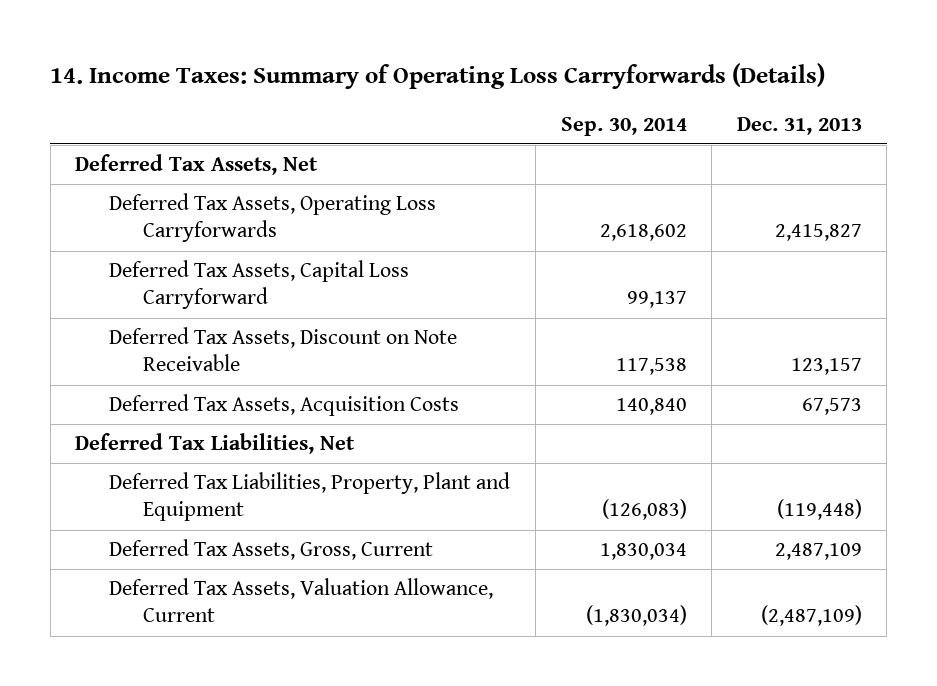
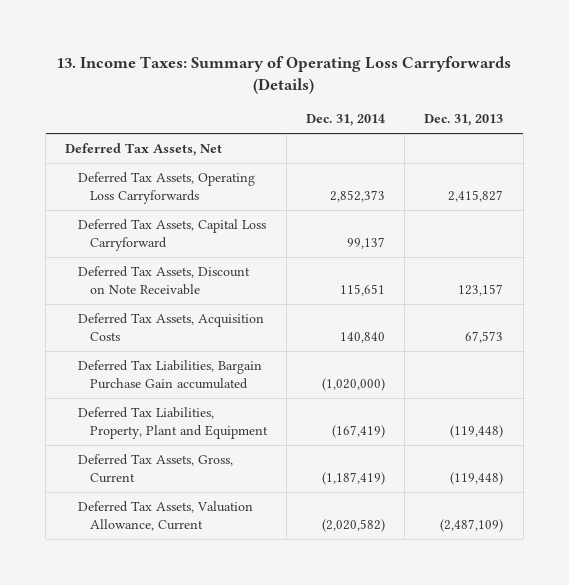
[50,63,826,90] 14. Income Taxes: Summary of Operating Loss Carryforwards (Details) -> [56,55,512,94] 13. Income Taxes: Summary of Operating Loss Carryforwards (Details)
[560,116,687,136] Sep. 30, 2014 -> none
none -> [306,114,386,127] Dec. 31, 2014
[75,433,356,455] Deferred Tax Liabilities, Net -> none
none -> [77,360,262,390] Deferred Tax Liabilities, Bargain Purchase Gain accumulated
[774,543,862,561] 2,487,109 -> [450,472,504,486] (119,448)

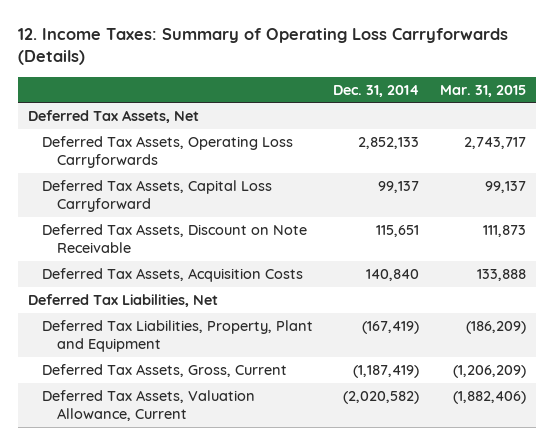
[56,55,512,94] 13. Income Taxes: Summary of Operating Loss Carryforwards (Details) -> [17,28,508,66] 12. Income Taxes: Summary of Operating Loss Carryforwards (Details)
[424,114,504,127] Dec. 31, 2013 -> none
none -> [439,84,526,97] Mar. 31, 2015
[330,190,386,203] 2,852,373 -> [358,136,420,149] 2,852,133
[77,360,262,390] Deferred Tax Liabilities, Bargain Purchase Gain accumulated -> none
none -> [27,293,218,307] Deferred Tax Liabilities, Net

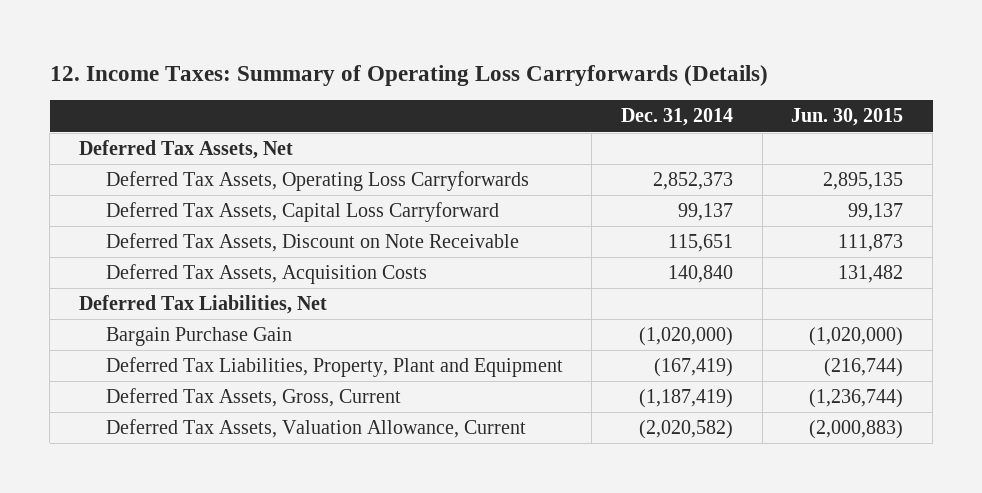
[439,84,526,97] Mar. 31, 2015 -> none
none -> [791,108,904,127] Jun. 30, 2015
[358,136,420,149] 2,852,133 -> [653,172,734,191] 2,852,373
none -> [105,327,292,347] Bargain Purchase Gain

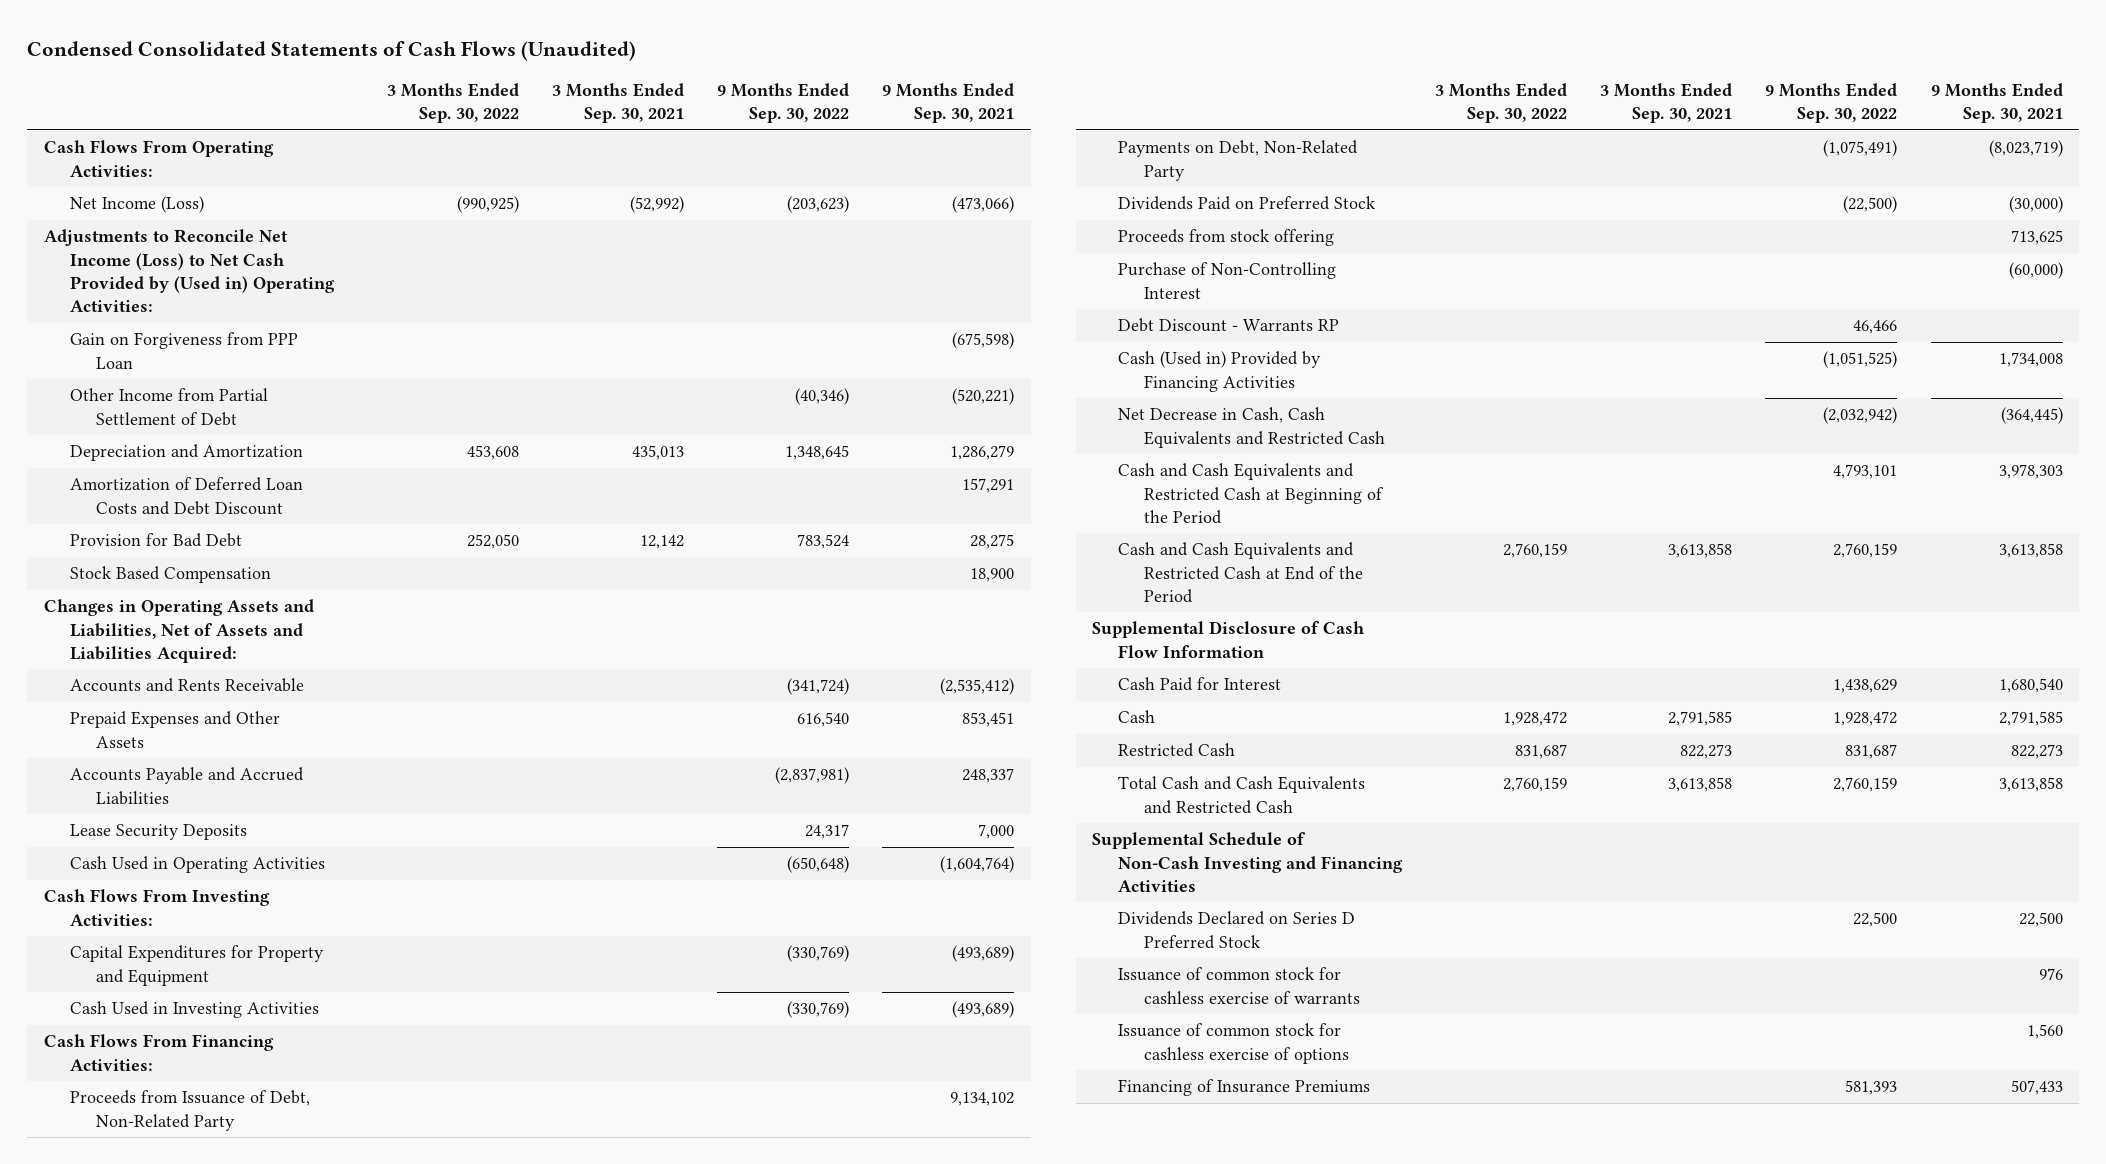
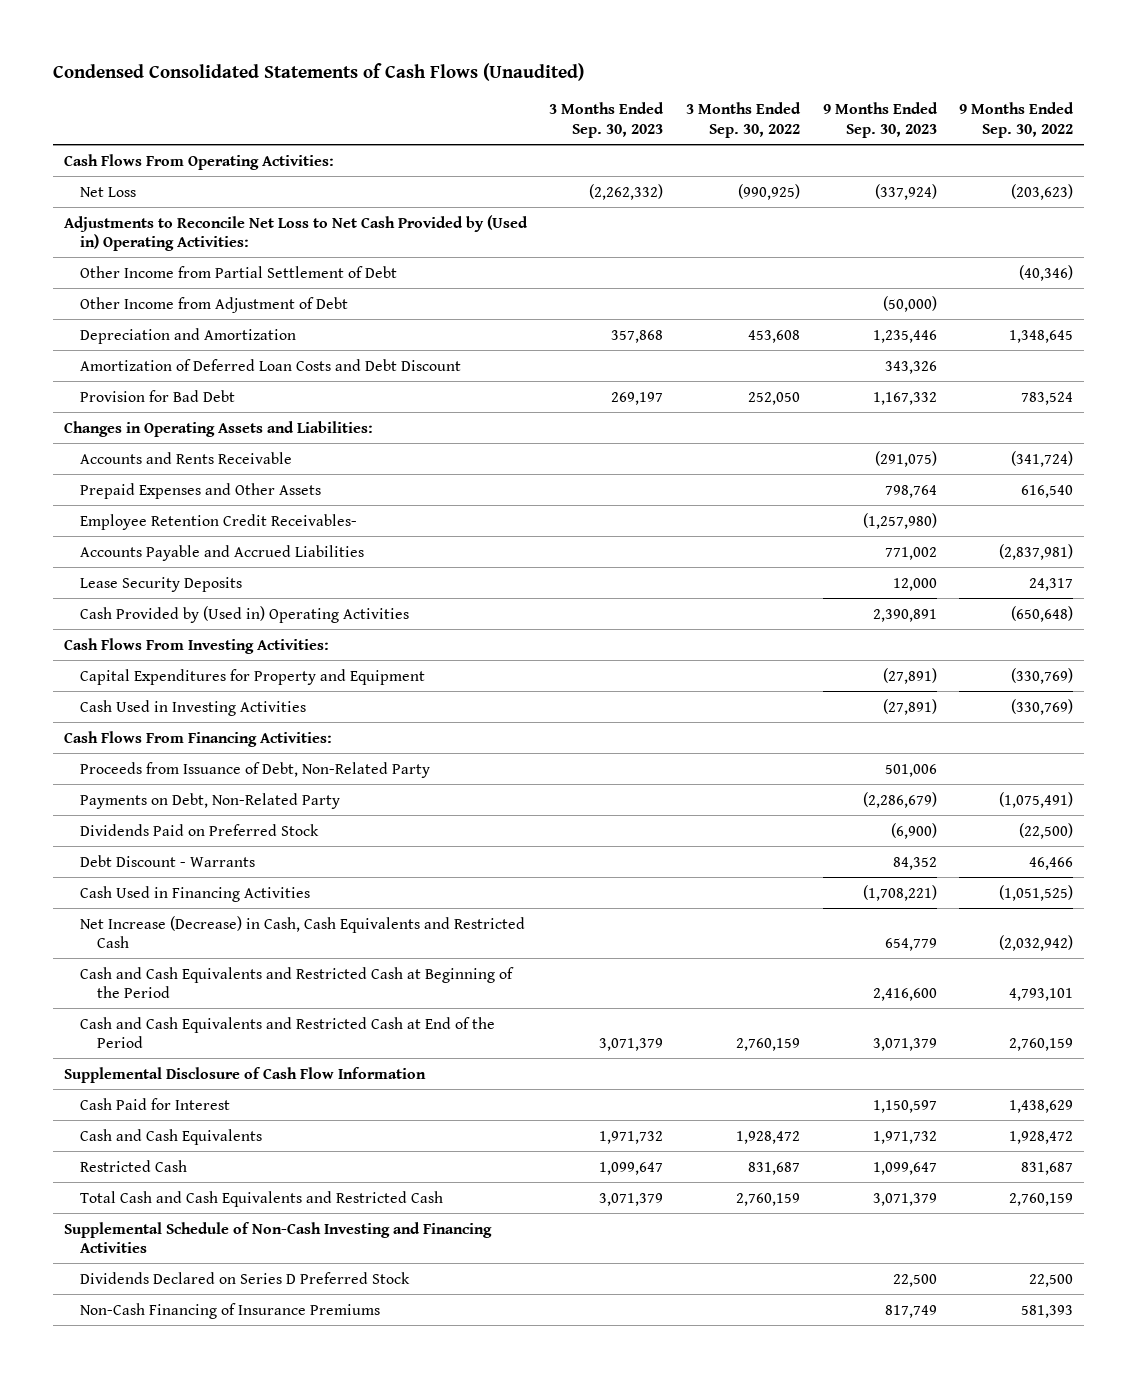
[551,82,684,124] 3 Months Ended Sep. 30, 2021 -> none
[882,82,1015,124] 9 Months Ended Sep. 30, 2021 -> none
none -> [549,102,665,138] 3 Months Ended Sep. 30, 2023
none -> [822,102,938,138] 9 Months Ended Sep. 30, 2023
[69,332,298,369] Gain on Forgiveness from PPP Loan -> none
[69,196,204,214] Net Income (Loss) -> [80,186,137,197] Net Loss
[43,229,335,313] Adjustments to Reconcile Net Income (Loss) to Net Cash Provided by (Used in) Operating Activities: -> [63,214,528,251] Adjustments to Reconcile Net Loss to Net Cash Provided by (Used in) Operating Activities:
none -> [80,296,349,313] Other Income from Adjustment of Debt
[69,566,271,584] Stock Based Compensation -> none
[43,599,314,664] Changes in Operating Assets and Liabilities, Net of Assets and Liabilities Acquired: -> [63,420,373,437] Changes in Operating Assets and Liabilities:
none -> [80,513,358,530] Employee Retention Credit Receivables-
[69,856,325,874] Cash Used in Operating Activities -> [80,605,410,623] Cash Provided by (Used in) Operating Activities
[1118,229,1335,247] Proceeds from stock offering -> none
[1118,262,1337,299] Purchase of Non-Controlling Interest -> none
[1118,318,1340,333] Debt Discount - Warrants RP -> [80,854,256,867] Debt Discount - Warrants
[1118,351,1322,392] Cash (Used in) Provided by Financing Activities -> [80,885,311,902] Cash Used in Financing Activities
[1118,407,1386,448] Net Decrease in Cash, Cash Equivalents and Restricted Cash -> [80,915,526,948] Net Increase (Decrease) in Cash, Cash Equivalents and Restricted Cash
[1118,710,1156,724] Cash -> [80,1128,263,1145] Cash and Cash Equivalents
[1118,967,1361,1004] Issuance of common stock for cashless exercise of warrants -> none
[1118,1023,1350,1064] Issuance of common stock for cashless exercise of options -> none
[1118,1079,1371,1097] Financing of Insurance Premiums -> [80,1302,381,1319] Non-Cash Financing of Insurance Premiums

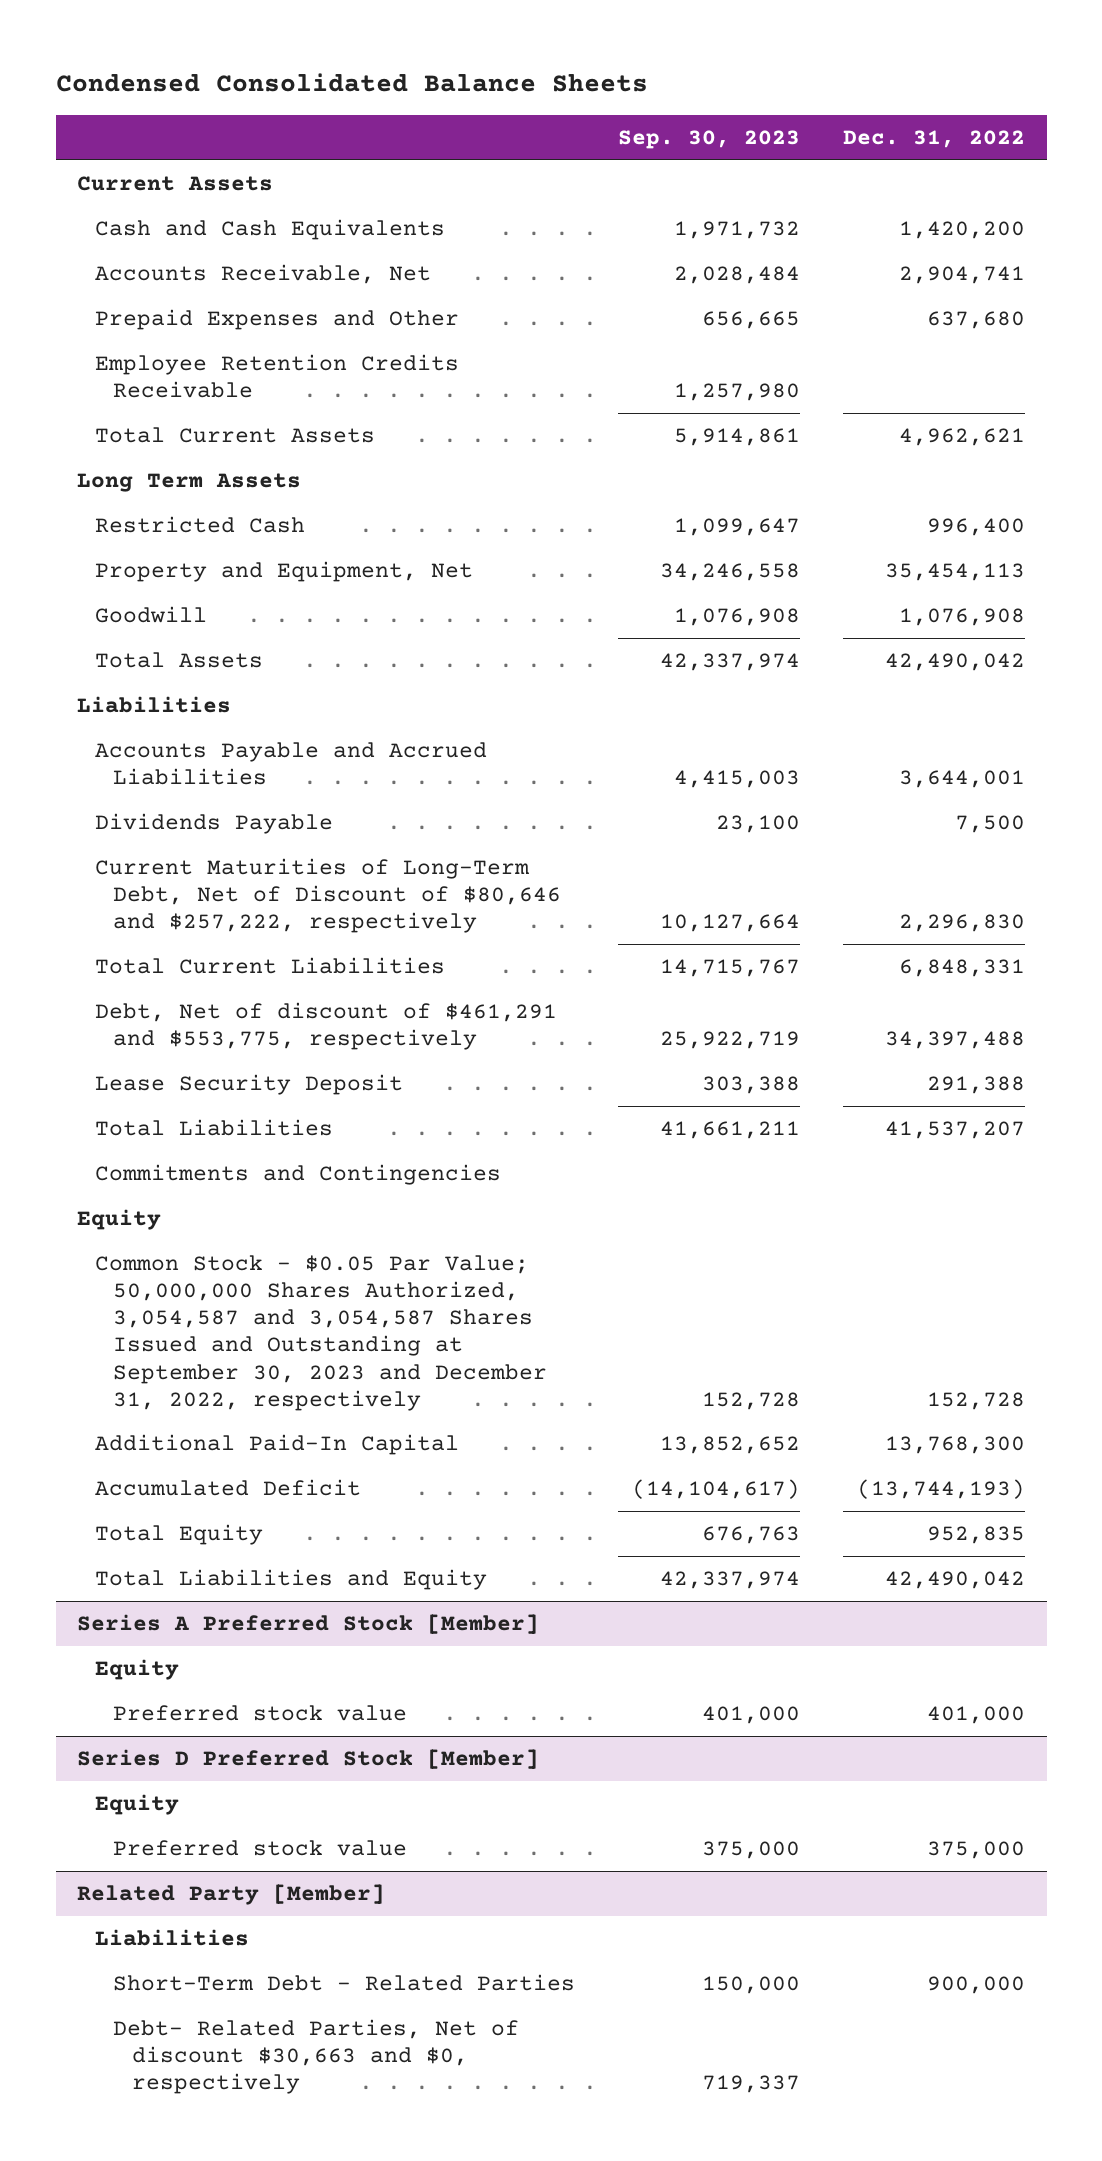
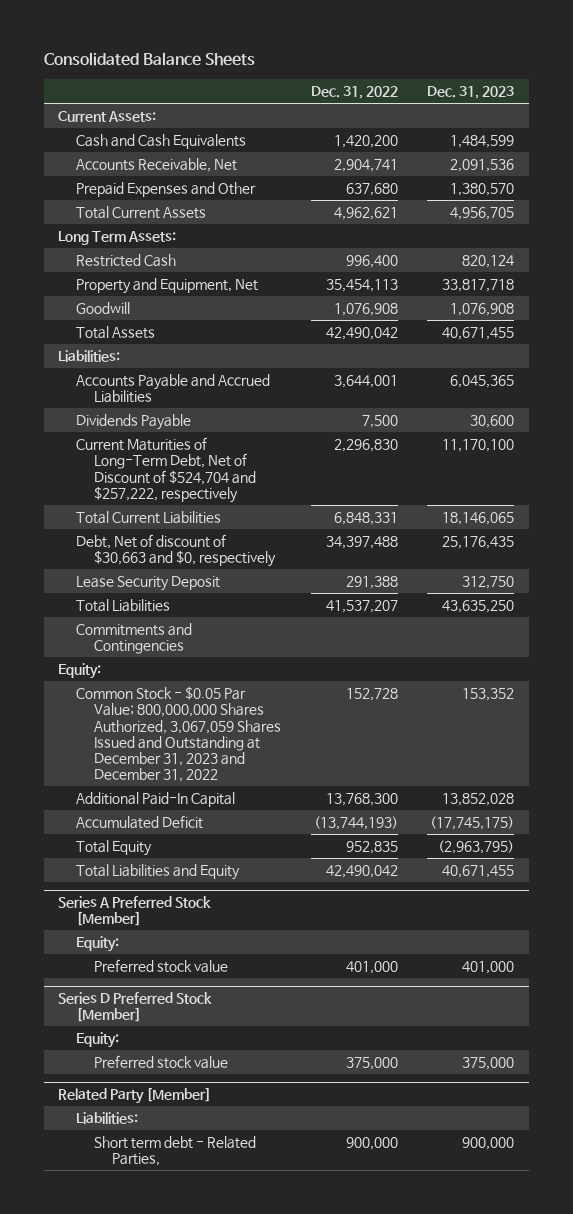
[55,73,648,93] Condensed Consolidated Balance Sheets -> [43,52,255,67] Consolidated Balance Sheets
[618,129,801,149] Sep. 30, 2023 -> none
none -> [427,86,515,100] Dec. 31, 2023
[77,176,274,192] Current Assets -> [58,111,157,123] Current Assets:
[95,354,460,399] Employee Retention Credits Receivable -> none
[77,473,302,493] Long Term Assets -> [58,231,177,246] Long Term Assets:
[77,696,232,714] Liabilities -> [58,350,121,363] Liabilities:
[95,858,562,934] Current Maturities of Long-Term Debt, Net of Discount of $80,646 and $257,222, respectively -> [76,437,256,503] Current Maturities of Long-Term Debt, Net of Discount of $524,704 and $257,222, respectively
[95,1002,558,1051] Debt, Net of discount of $461,291 and $553,775, respectively -> [76,534,276,568] Debt, Net of discount of $30,663 and $0, respectively
[77,1209,162,1231] Equity -> [58,663,102,680] Equity:
[95,1255,548,1411] Common Stock - $0.05 Par Value; 50,000,000 Shares Authorized, 3,054,587 and 3,054,587 Shares Issued and Outstanding at September 30, 2023 and December 31, 2022, respectively -> [76,686,281,783] Common Stock - $0.05 Par Value; 800,000,000 Shares Authorized, 3,067,059 Shares Issued and Outstanding at December 31, 2023 and December 31, 2022
[95,1659,180,1681] Equity -> [76,936,120,953] Equity:
[95,1794,180,1816] Equity -> [76,1032,120,1049] Equity:
[113,2019,520,2095] Debt- Related Parties, Net of discount $30,663 and $0, respectively -> none
[95,1929,250,1947] Liabilities -> [76,1112,139,1125] Liabilities:
[113,1974,576,1992] Short-Term Debt - Related Parties -> [93,1136,256,1167] Short term debt - Related Parties,

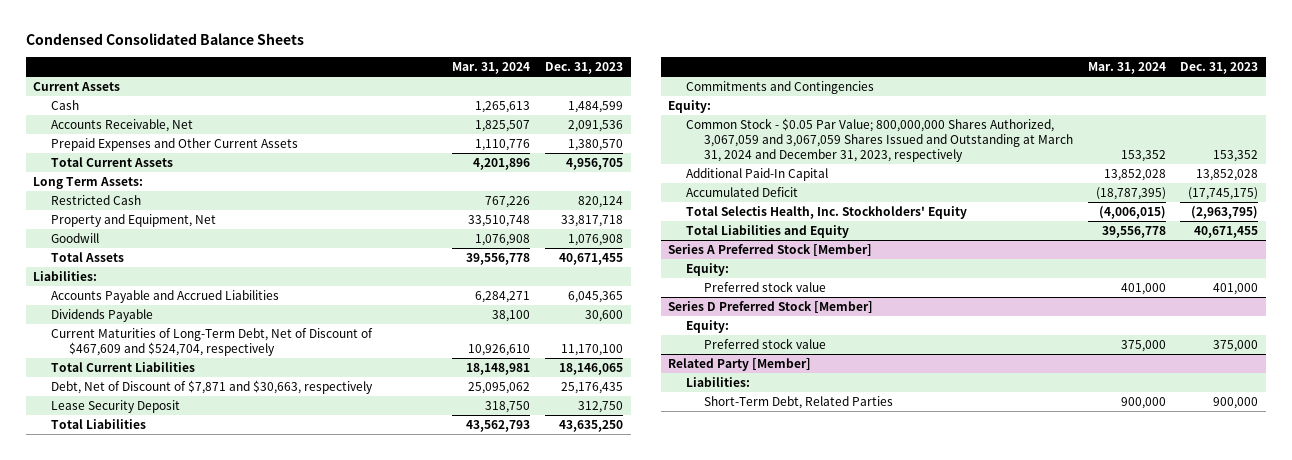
[43,52,255,67] Consolidated Balance Sheets -> [25,32,304,45] Condensed Consolidated Balance Sheets
[310,86,398,100] Dec. 31, 2022 -> none
none -> [452,62,531,75] Mar. 31, 2024
[58,111,157,123] Current Assets: -> [33,82,121,92] Current Assets
[76,134,247,150] Cash and Cash Equivalents -> [50,100,79,111] Cash
[76,182,257,198] Prepaid Expenses and Other -> [50,138,298,152] Prepaid Expenses and Other Current Assets
[76,437,256,503] Current Maturities of Long-Term Debt, Net of Discount of $524,704 and $257,222, respectively -> [50,328,373,357] Current Maturities of Long-Term Debt, Net of Discount of $467,609 and $524,704, respectively
[76,534,276,568] Debt, Net of discount of $30,663 and $0, respectively -> [50,380,373,395] Debt, Net of Discount of $7,871 and $30,663, respectively
[76,686,281,783] Common Stock - $0.05 Par Value; 800,000,000 Shares Authorized, 3,067,059 Shares Issued and Outstanding at December 31, 2023 and December 31, 2022 -> [686,118,1073,162] Common Stock - $0.05 Par Value; 800,000,000 Shares Authorized, 3,067,059 and 3,067,059 Shares Issued and Outstanding at March 31, 2024 and December 31, 2023, respectively
[76,840,153,857] Total Equity -> [686,206,968,220] Total Selectis Health, Inc. Stockholders' Equity
[93,1136,256,1167] Short term debt - Related Parties, -> [703,396,893,410] Short-Term Debt, Related Parties

